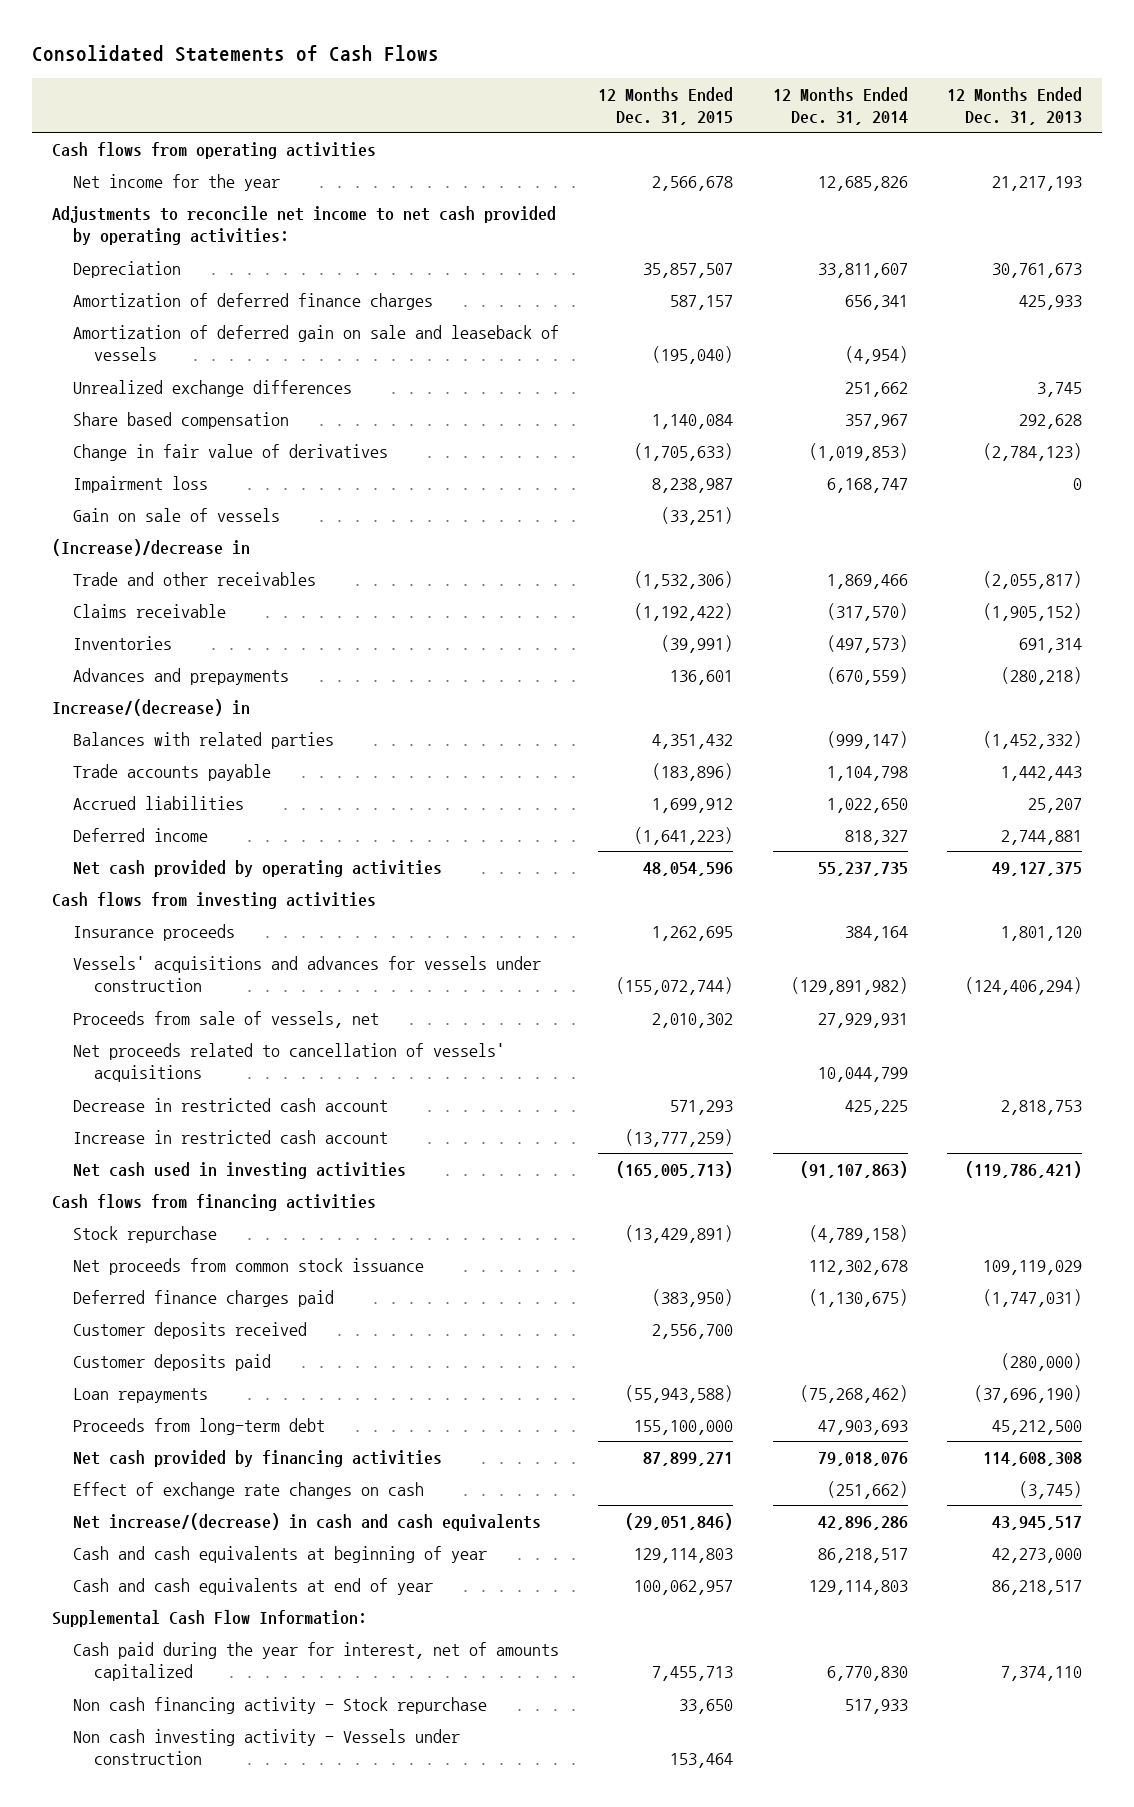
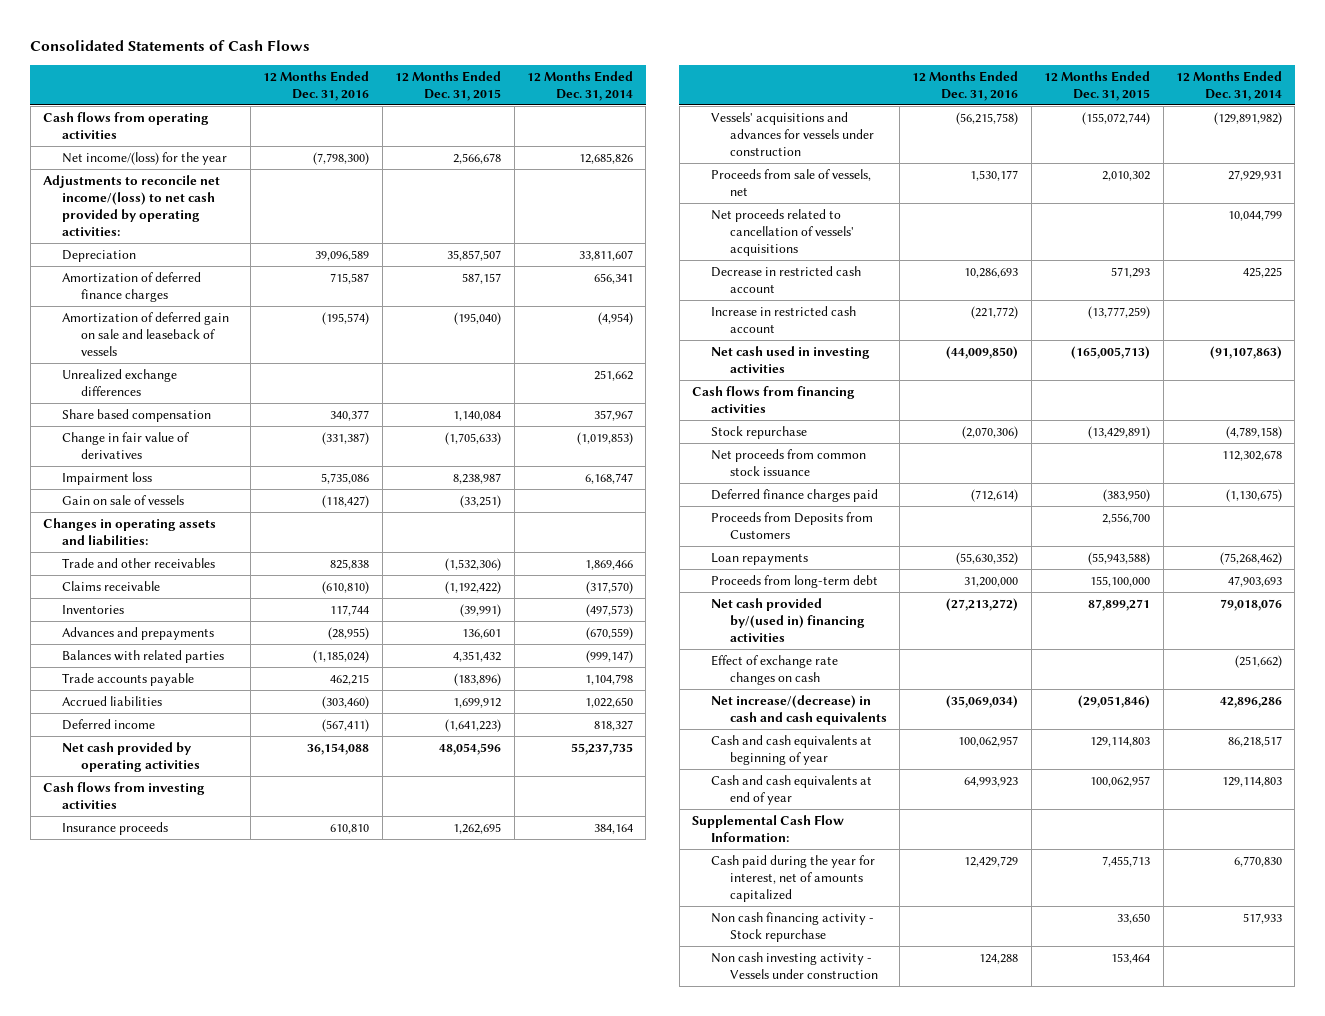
[947,86,1083,126] 12 Months Ended Dec. 31, 2013 -> none
none -> [263,70,370,101] 12 Months Ended Dec. 31, 2016
[72,173,280,191] Net income for the year -> [61,151,227,165] Net income/(loss) for the year
[51,205,556,246] Adjustments to reconcile net income to net cash provided by operating activities: -> [43,174,221,237] Adjustments to reconcile net income/(loss) to net cash provided by operating activities:
[51,538,250,556] (Increase)/decrease in -> none
none -> [43,517,217,546] Changes in operating assets and liabilities:
[51,698,250,716] Increase/(decrease) in -> none
[72,1353,271,1371] Customer deposits paid -> none
[72,1321,307,1339] Customer deposits received -> [711,511,874,539] Proceeds from Deposits from Customers
[72,1449,442,1467] Net cash provided by financing activities -> [711,597,865,643] Net cash provided by/(used in) financing activities

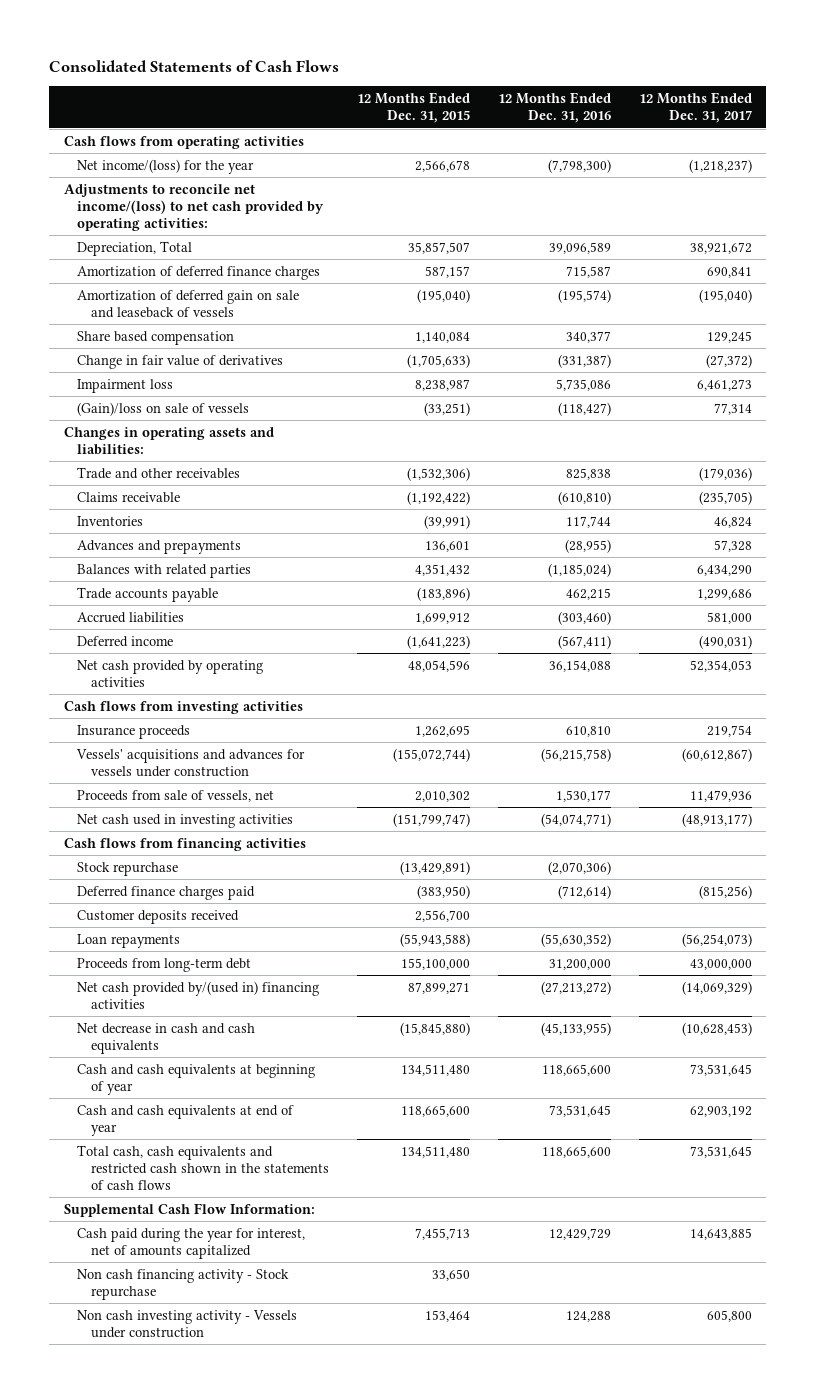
[526,70,633,101] 12 Months Ended Dec. 31, 2014 -> none
none -> [638,92,752,124] 12 Months Ended Dec. 31, 2017
[61,249,136,262] Depreciation -> [77,240,193,256] Depreciation, Total
[61,368,177,396] Unrealized exchange differences -> none
[61,494,184,505] Gain on sale of vessels -> [77,401,250,416] (Gain)/loss on sale of vessels
[711,208,854,257] Net proceeds related to cancellation of vessels' acquisitions -> none
[711,265,862,293] Decrease in restricted cash account -> none
[711,305,857,333] Increase in restricted cash account -> none
[946,345,1019,359] (44,009,850) -> [540,812,611,827] (54,074,771)
[1071,345,1151,359] (165,005,713) -> [392,812,470,827] (151,799,747)
[711,448,867,476] Net proceeds from common stock issuance -> none
[711,511,874,539] Proceeds from Deposits from Customers -> [77,909,240,924] Customer deposits received
[711,654,839,685] Effect of exchange rate changes on cash -> none
[711,694,887,725] Net increase/(decrease) in cash and cash equivalents -> [77,1022,256,1054] Net decrease in cash and cash equivalents
[946,694,1019,708] (35,069,034) -> [540,1021,611,1036] (45,133,955)
[1078,694,1151,708] (29,051,846) -> [399,1021,470,1036] (15,845,880)
[958,735,1019,747] 100,062,957 -> [541,1063,611,1076] 118,665,600
[1090,736,1151,747] 129,114,803 -> [400,1063,470,1076] 134,511,480
[964,776,1019,787] 64,993,923 -> [548,1104,611,1117] 73,531,645
[1090,775,1151,787] 100,062,957 -> [400,1104,470,1117] 118,665,600
none -> [77,1144,329,1190] Total cash, cash equivalents and restricted cash shown in the statements of cash flows

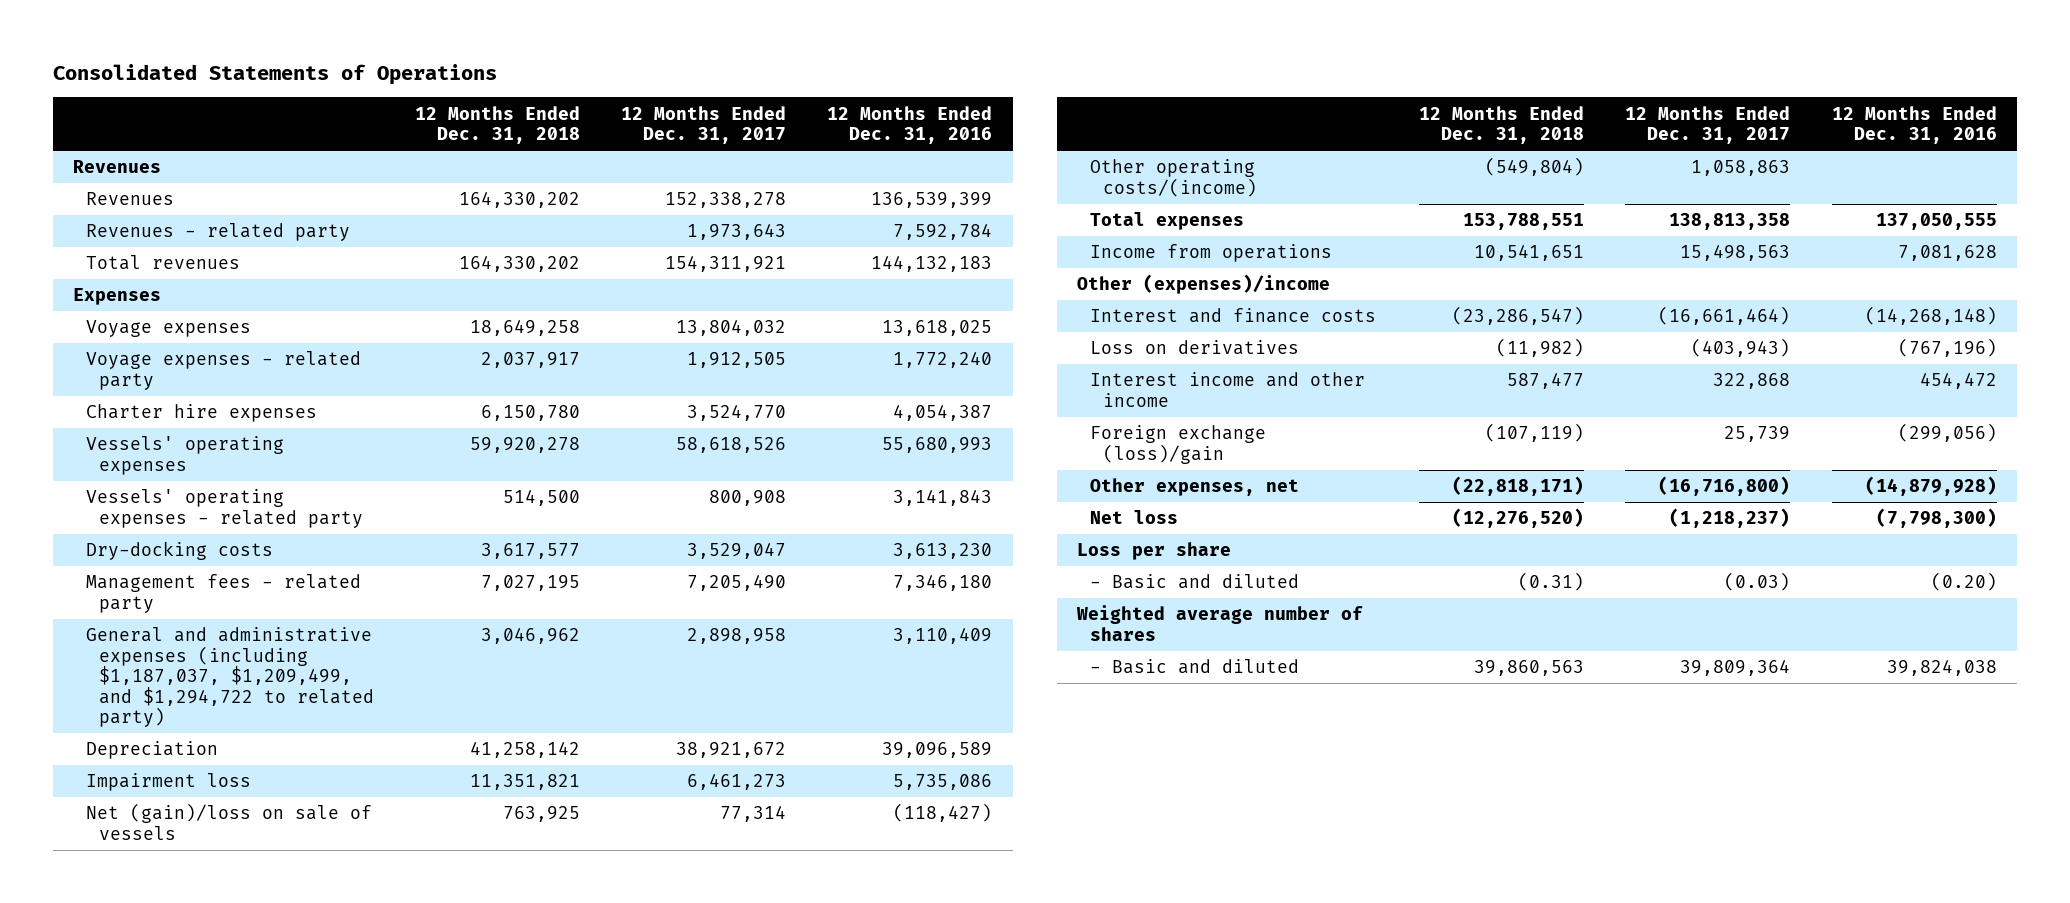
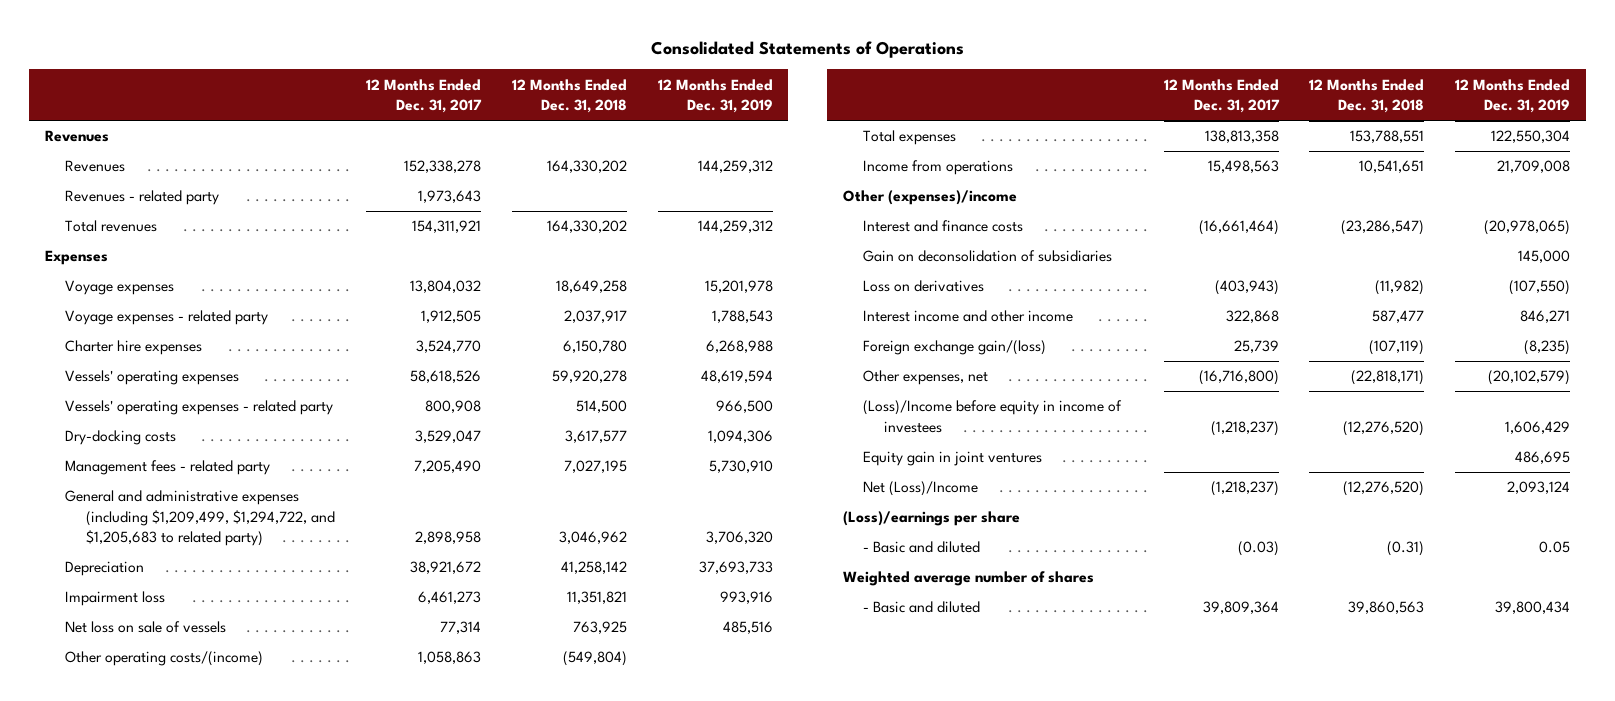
[827,105,993,144] 12 Months Ended Dec. 31, 2016 -> none
none -> [657,78,773,114] 12 Months Ended Dec. 31, 2019
[86,627,375,727] General and administrative expenses (including $1,187,037, $1,209,499, and $1,294,722 to related party) -> [65,490,335,546] General and administrative expenses (including $1,209,499, $1,294,722, and $1,205,683 to related party)
[86,803,373,840] Net (gain)/loss on sale of vessels -> [65,621,227,634] Net loss on sale of vessels
none -> [863,250,1113,263] Gain on deconsolidation of subsidiaries
[1090,425,1267,464] Foreign exchange (loss)/gain -> [863,340,1047,356] Foreign exchange gain/(loss)
none -> [863,400,1123,433] (Loss)/Income before equity in income of investees
none -> [863,451,1043,467] Equity gain in joint ventures
[1090,510,1179,525] Net loss -> [863,481,979,497] Net (Loss)/Income
[1077,542,1232,561] Loss per share -> [842,511,1020,527] (Loss)/earnings per share

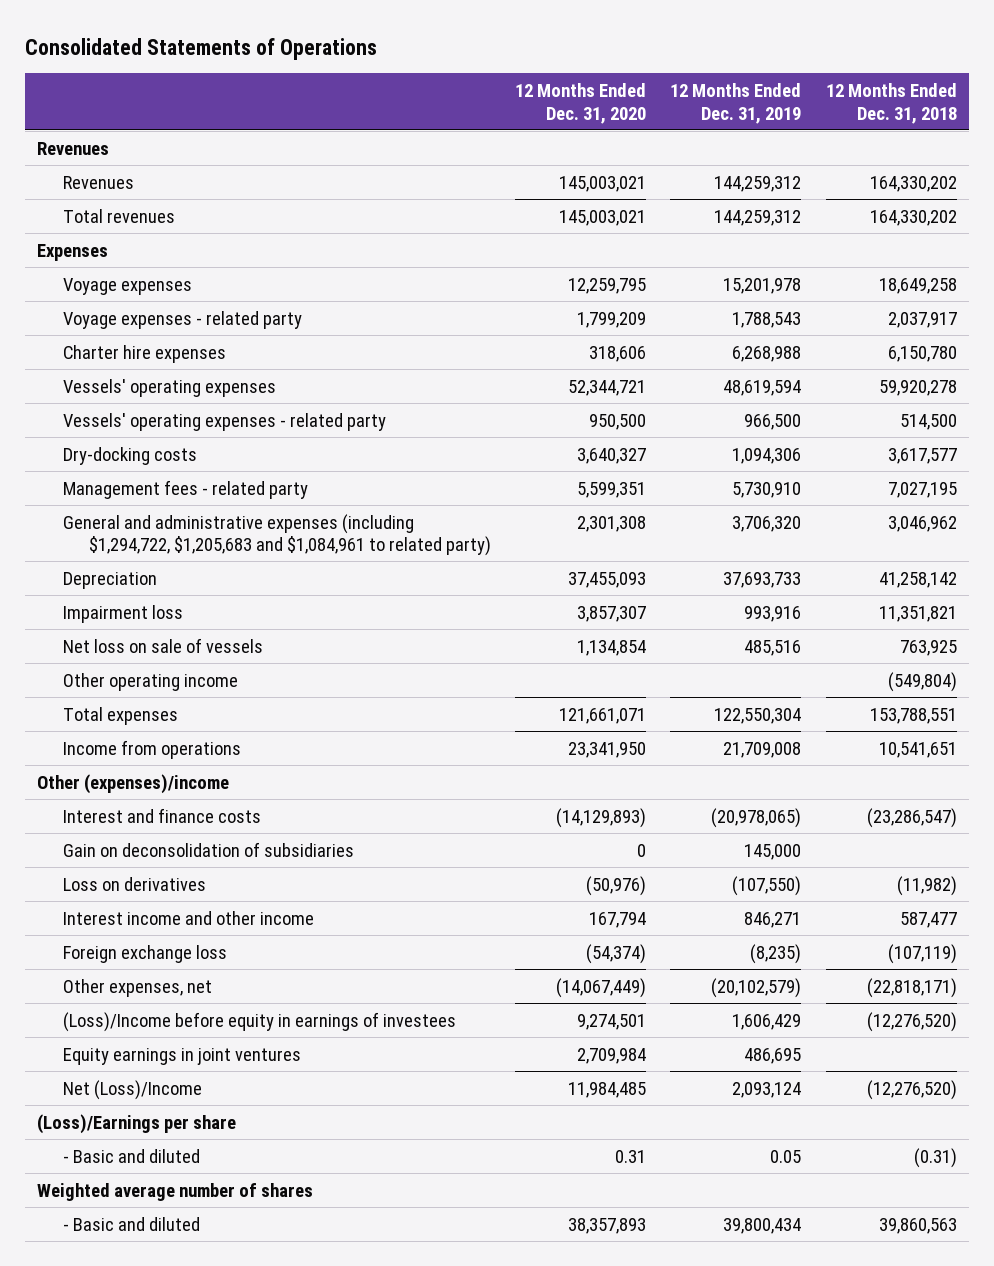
[365,78,482,114] 12 Months Ended Dec. 31, 2017 -> none
none -> [515,82,647,124] 12 Months Ended Dec. 31, 2020
[65,190,220,206] Revenues - related party -> none
[65,490,335,546] General and administrative expenses (including $1,209,499, $1,294,722, and $1,205,683 to related party) -> [63,513,492,557] General and administrative expenses (including $1,294,722, $1,205,683 and $1,084,961 to related party)
[65,651,264,667] Other operating costs/(income) -> [63,672,239,691] Other operating income
[863,340,1047,356] Foreign exchange gain/(loss) -> [63,944,228,963] Foreign exchange loss
[863,400,1123,433] (Loss)/Income before equity in income of investees -> [63,1011,457,1032] (Loss)/Income before equity in earnings of investees
[863,451,1043,467] Equity gain in joint ventures -> [63,1047,302,1065] Equity earnings in joint ventures
[842,511,1020,527] (Loss)/earnings per share -> [37,1113,237,1134] (Loss)/Earnings per share

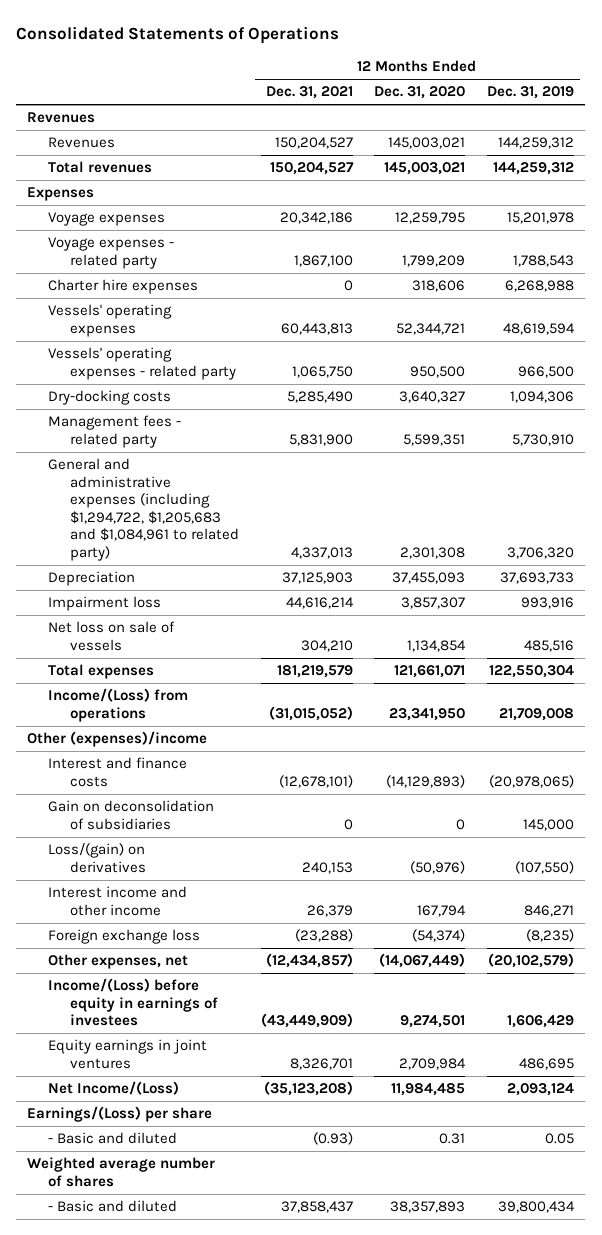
[825,82,957,124] 12 Months Ended Dec. 31, 2018 -> none
none -> [265,86,353,100] Dec. 31, 2021
[63,672,239,691] Other operating income -> none
[63,739,242,759] Income from operations -> [48,688,189,722] Income/(Loss) from operations
[63,876,207,891] Loss on derivatives -> [48,843,146,873] Loss/(gain) on derivatives
[63,1011,457,1032] (Loss)/Income before equity in earnings of investees -> [48,978,218,1027] Income/(Loss) before equity in earnings of investees
[63,1079,203,1100] Net (Loss)/Income -> [48,1081,180,1096] Net Income/(Loss)
[37,1113,237,1134] (Loss)/Earnings per share -> [27,1106,213,1123] Earnings/(Loss) per share

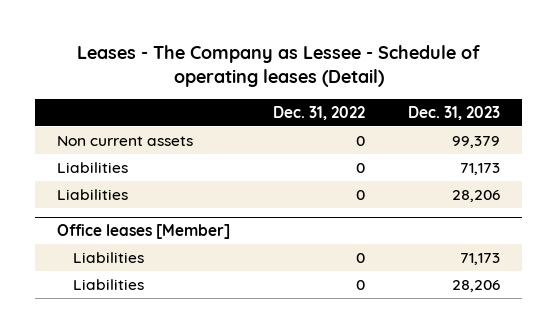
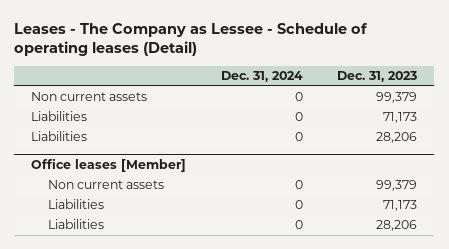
[273,105,366,120] Dec. 31, 2022 -> none
none -> [220,70,303,82] Dec. 31, 2024
none -> [47,180,164,190] Non current assets

